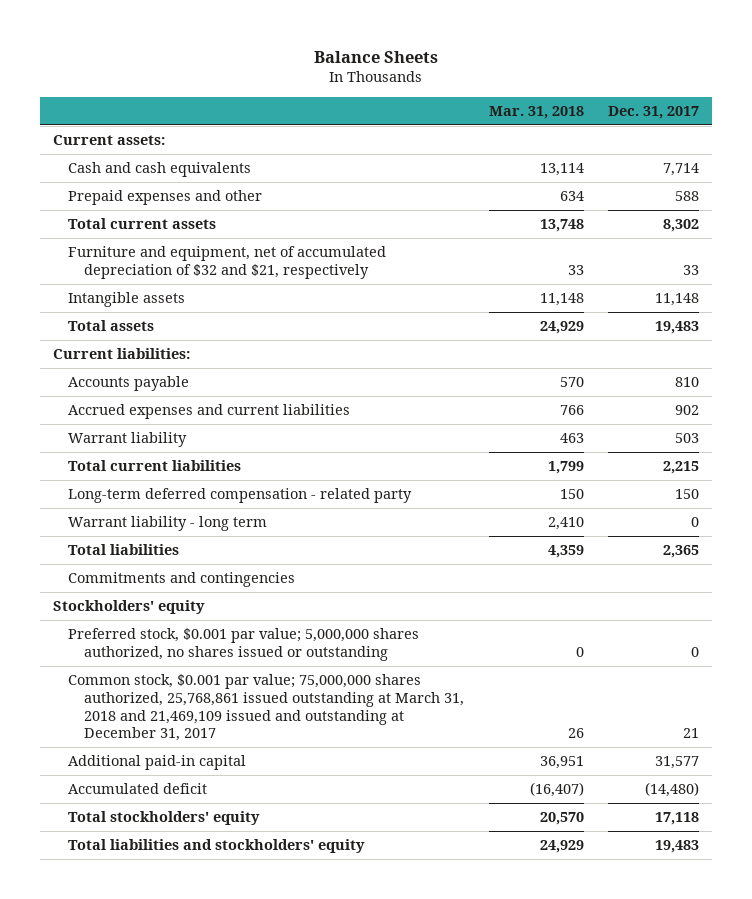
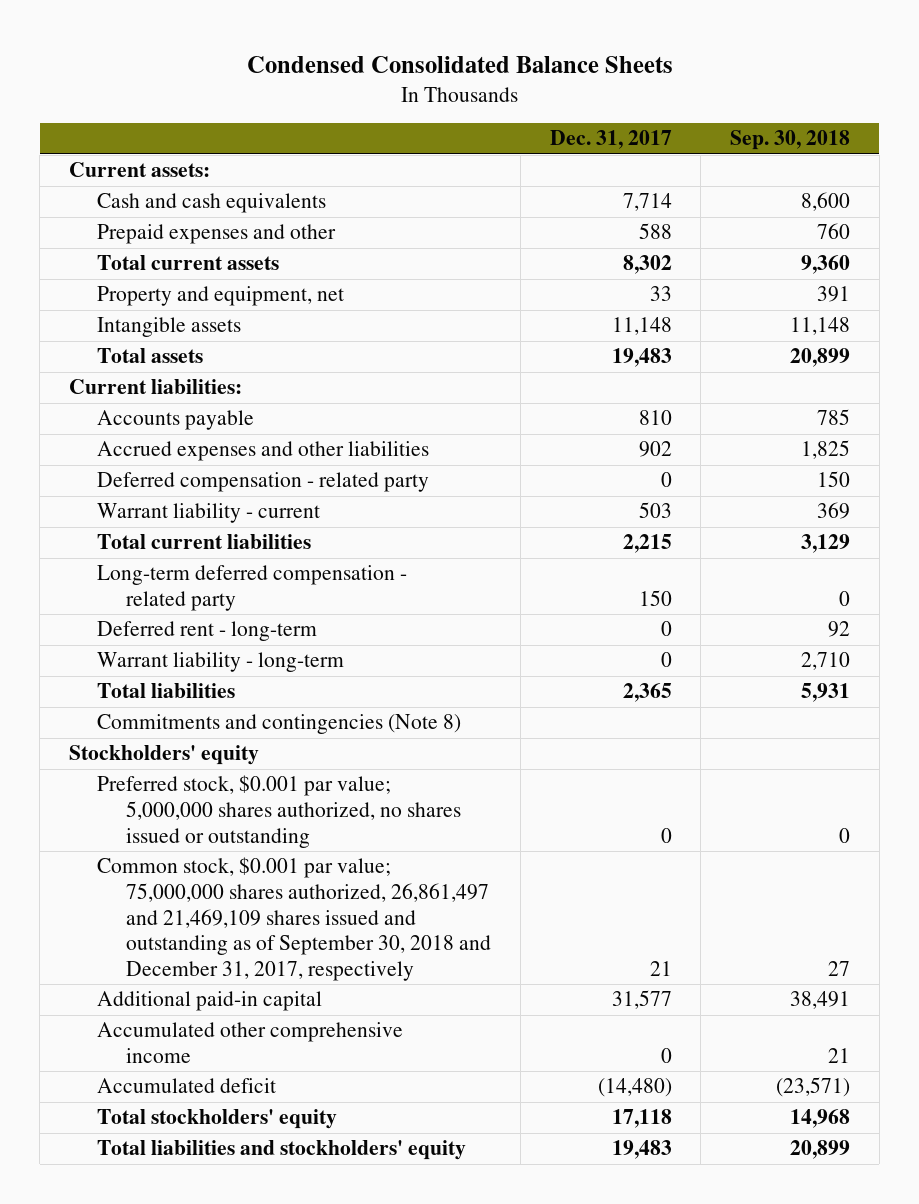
[313,50,438,63] Balance Sheets -> [246,55,673,73] Condensed Consolidated Balance Sheets
[488,105,584,119] Mar. 31, 2018 -> none
none -> [730,130,851,151] Sep. 30, 2018
[68,246,387,279] Furniture and equipment, net of accumulated depreciation of $32 and $21, respectively -> [97,286,345,307] Property and equipment, net
[68,404,351,420] Accrued expenses and current liabilities -> [97,441,430,462] Accrued expenses and other liabilities
none -> [97,472,430,493] Deferred compensation - related party
[68,432,188,448] Warrant liability -> [97,503,321,524] Warrant liability - current
none -> [97,621,318,642] Deferred rent - long-term
[68,516,268,532] Warrant liability - long term -> [97,652,345,673] Warrant liability - long-term
[68,572,296,588] Commitments and contingencies -> [97,714,462,735] Commitments and contingencies (Note 8)
[68,674,465,742] Common stock, $0.001 par value; 75,000,000 shares authorized, 25,768,861 issued outstanding at March 31, 2018 and 21,469,109 issued and outstanding at December 31, 2017 -> [97,857,492,982] Common stock, $0.001 par value; 75,000,000 shares authorized, 26,861,497 and 21,469,109 shares issued and outstanding as of September 30, 2018 and December 31, 2017, respectively
none -> [97,1022,404,1064] Accumulated other comprehensive income

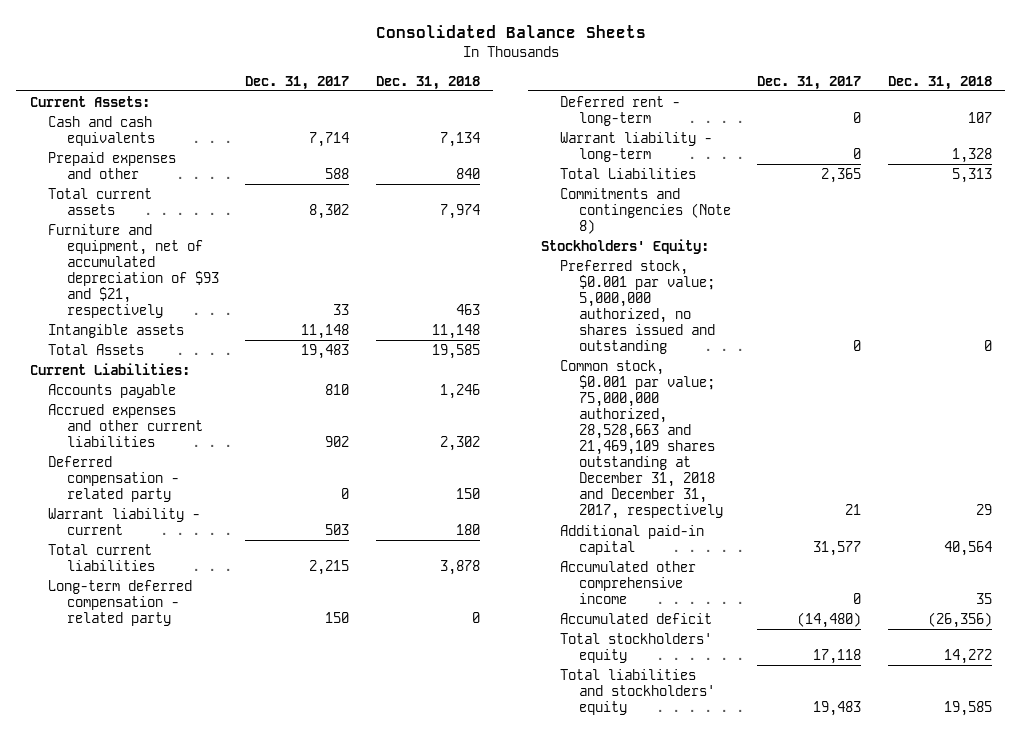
[246,55,673,73] Condensed Consolidated Balance Sheets -> [375,24,646,38] Consolidated Balance Sheets
[730,130,851,151] Sep. 30, 2018 -> none
none -> [376,75,481,90] Dec. 31, 2018
[68,162,210,178] Current assets: -> [29,95,150,107] Current Assets:
[97,286,345,307] Property and equipment, net -> [48,223,219,319] Furniture and equipment, net of accumulated depreciation of $93 and $21, respectively
[97,348,204,364] Total assets -> [48,343,145,355] Total Assets
[68,379,242,395] Current liabilities: -> [29,362,190,375] Current Liabilities:
[97,441,430,462] Accrued expenses and other liabilities -> [48,403,203,448] Accrued expenses and other current liabilities
[97,683,236,699] Total liabilities -> [560,167,697,179] Total Liabilities
[68,745,259,766] Stockholders' equity -> [541,238,710,254] Stockholders' Equity:
[97,775,462,848] Preferred stock, $0.001 par value; 5,000,000 shares authorized, no shares issued or outstanding -> [560,259,715,355] Preferred stock, $0.001 par value; 5,000,000 authorized, no shares issued and outstanding
[97,857,492,982] Common stock, $0.001 par value; 75,000,000 shares authorized, 26,861,497 and 21,469,109 shares issued and outstanding as of September 30, 2018 and December 31, 2017, respectively -> [560,359,723,520] Common stock, $0.001 par value; 75,000,000 authorized, 28,528,663 and 21,469,109 shares outstanding at December 31, 2018 and December 31, 2017, respectively

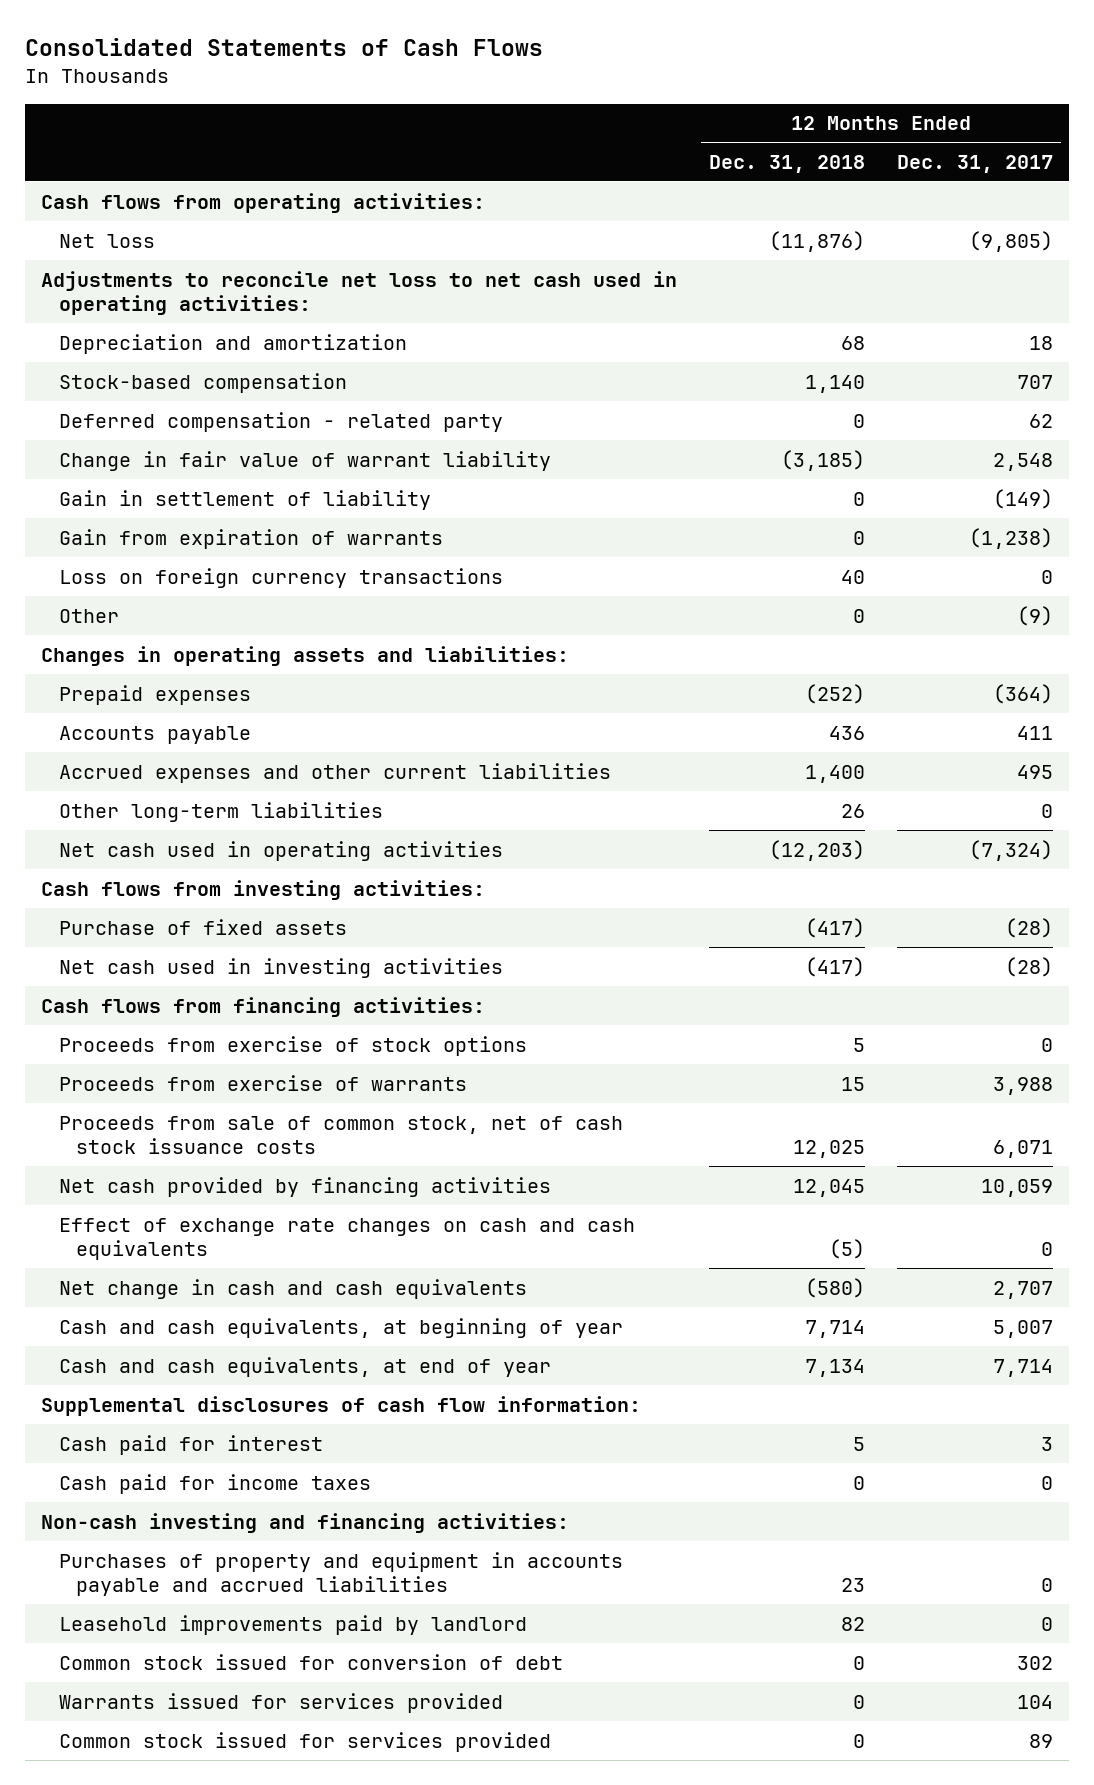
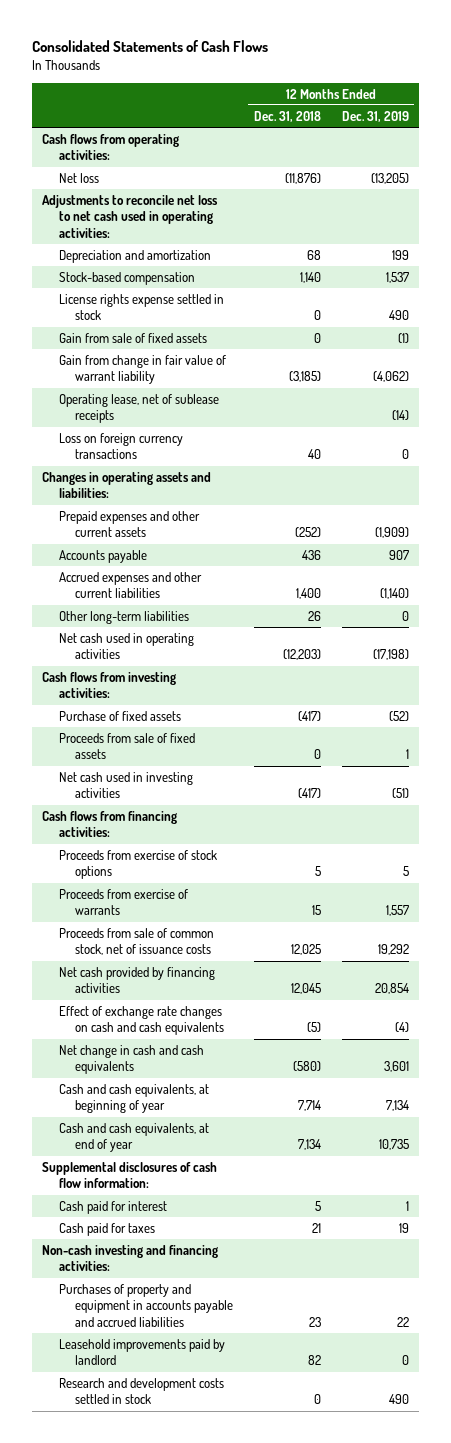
[897,154,1054,173] Dec. 31, 2017 -> none
none -> [341,110,409,122] Dec. 31, 2019
[58,411,503,432] Deferred compensation - related party -> none
[58,489,431,510] Gain in settlement of liability -> none
[58,528,443,549] Gain from expiration of warrants -> none
none -> [58,293,224,321] License rights expense settled in stock
none -> [58,332,207,343] Gain from sale of fixed assets
[58,450,551,471] Change in fair value of warrant liability -> [58,354,226,385] Gain from change in fair value of warrant liability
none -> [58,393,219,424] Operating lease, net of sublease receipts
[58,608,119,623] Other -> none
[58,684,251,705] Prepaid expenses -> [58,510,200,538] Prepaid expenses and other current assets
none -> [58,732,195,760] Proceeds from sale of fixed assets
[58,1115,623,1155] Proceeds from sale of common stock, net of cash stock issuance costs -> [58,927,214,956] Proceeds from sale of common stock, net of issuance costs
[58,1473,371,1494] Cash paid for income taxes -> [58,1222,155,1236] Cash paid for taxes
[853,1475,866,1490] 0 -> [311,1222,321,1233] 21
[58,1653,563,1670] Common stock issued for conversion of debt -> none
[58,1692,503,1713] Warrants issued for services provided -> none
[58,1731,551,1752] Common stock issued for services provided -> none
none -> [58,1377,224,1405] Research and development costs settled in stock

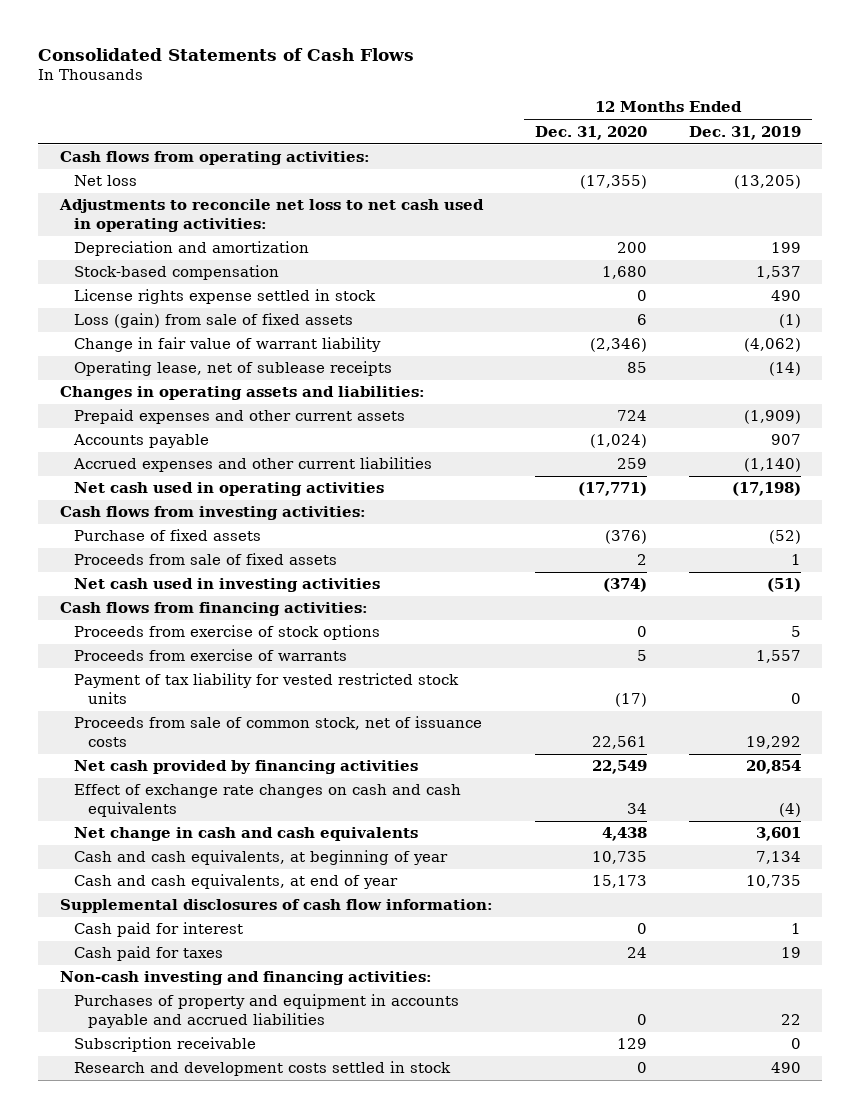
[253,110,321,122] Dec. 31, 2018 -> none
none -> [534,125,647,140] Dec. 31, 2020
[58,332,207,343] Gain from sale of fixed assets -> [73,313,353,329] Loss (gain) from sale of fixed assets
[58,354,226,385] Gain from change in fair value of warrant liability -> [73,337,381,353] Change in fair value of warrant liability
[58,432,183,460] Loss on foreign currency transactions -> none
[58,610,189,624] Other long-term liabilities -> none
none -> [73,673,459,704] Payment of tax liability for vested restricted stock units
[58,1338,225,1366] Leasehold improvements paid by landlord -> none
none -> [73,1037,256,1053] Subscription receivable

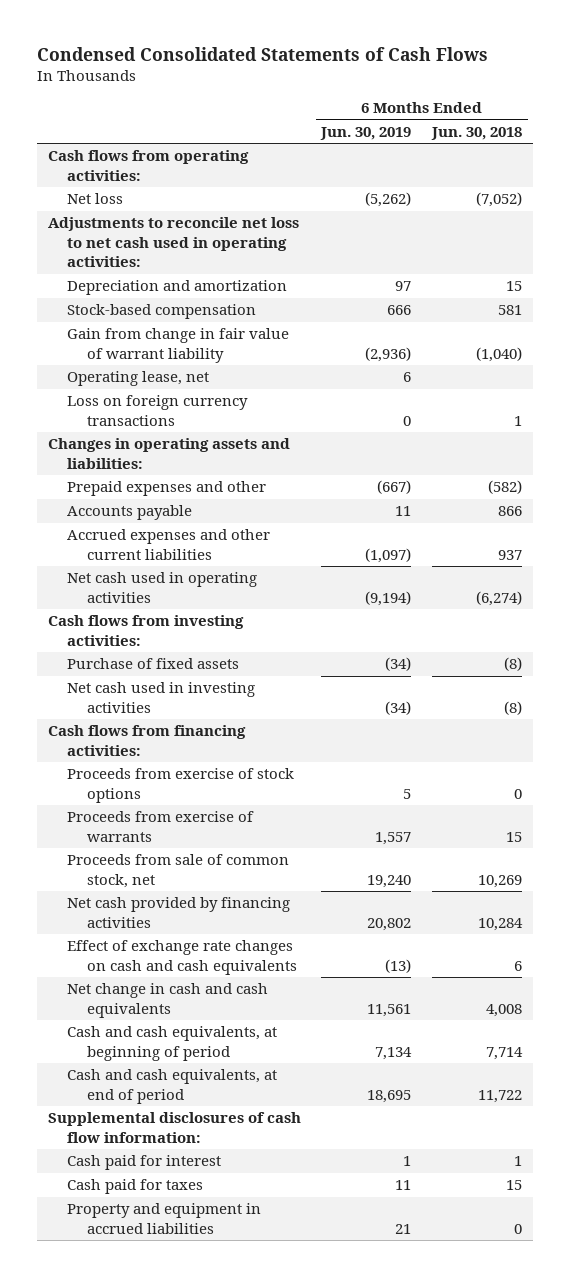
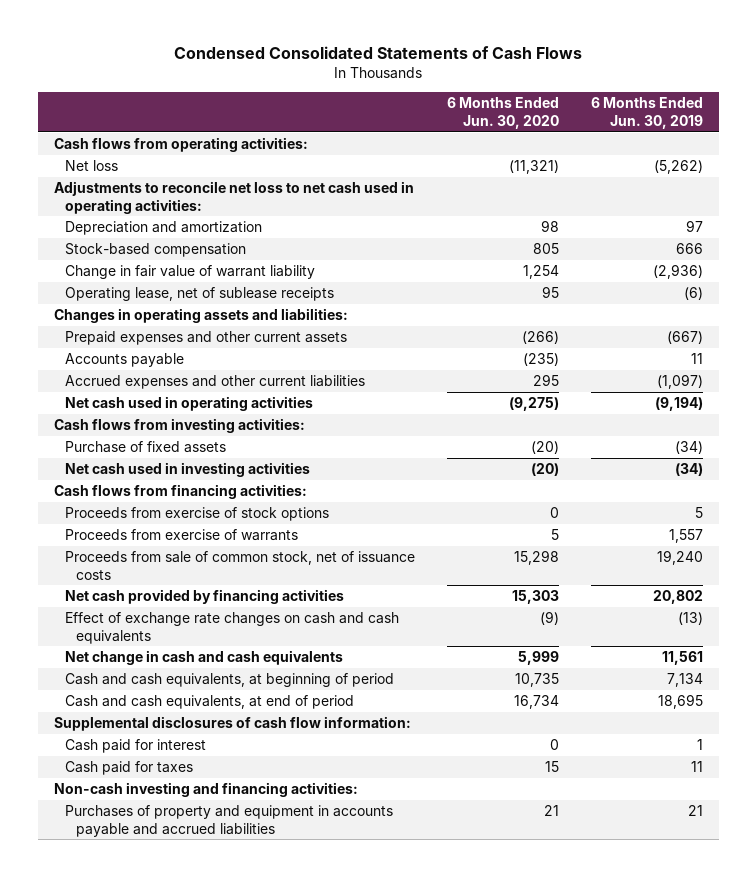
[431,126,523,140] Jun. 30, 2018 -> none
none -> [446,97,559,129] 6 Months Ended Jun. 30, 2020
[67,395,249,426] Loss on foreign currency transactions -> none
[67,328,290,363] Gain from change in fair value of warrant liability -> [64,265,315,280] Change in fair value of warrant liability
[67,371,210,387] Operating lease, net -> [64,287,334,302] Operating lease, net of sublease receipts
[403,372,412,383] 6 -> [683,287,703,301] (6)
[67,481,267,497] Prepaid expenses and other -> [64,331,347,346] Prepaid expenses and other current assets
[67,854,290,888] Proceeds from sale of common stock, net -> [64,551,415,580] Proceeds from sale of common stock, net of issuance costs
none -> [53,782,358,798] Non-cash investing and financing activities:
[67,1203,262,1234] Property and equipment in accrued liabilities -> [64,805,393,837] Purchases of property and equipment in accounts payable and accrued liabilities

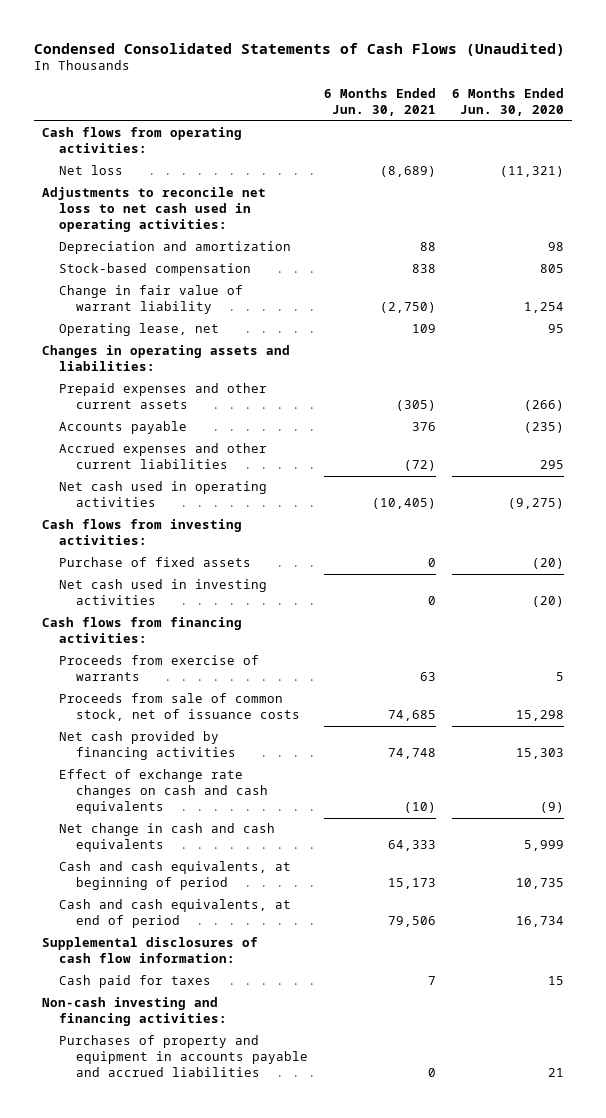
[174,46,583,60] Condensed Consolidated Statements of Cash Flows -> [34,42,566,56] Condensed Consolidated Statements of Cash Flows (Unaudited)
[590,97,703,129] 6 Months Ended Jun. 30, 2019 -> none
none -> [324,88,437,117] 6 Months Ended Jun. 30, 2021
[64,287,334,302] Operating lease, net of sublease receipts -> [59,323,220,337] Operating lease, net
[64,507,329,522] Proceeds from exercise of stock options -> none
[64,739,206,754] Cash paid for interest -> none

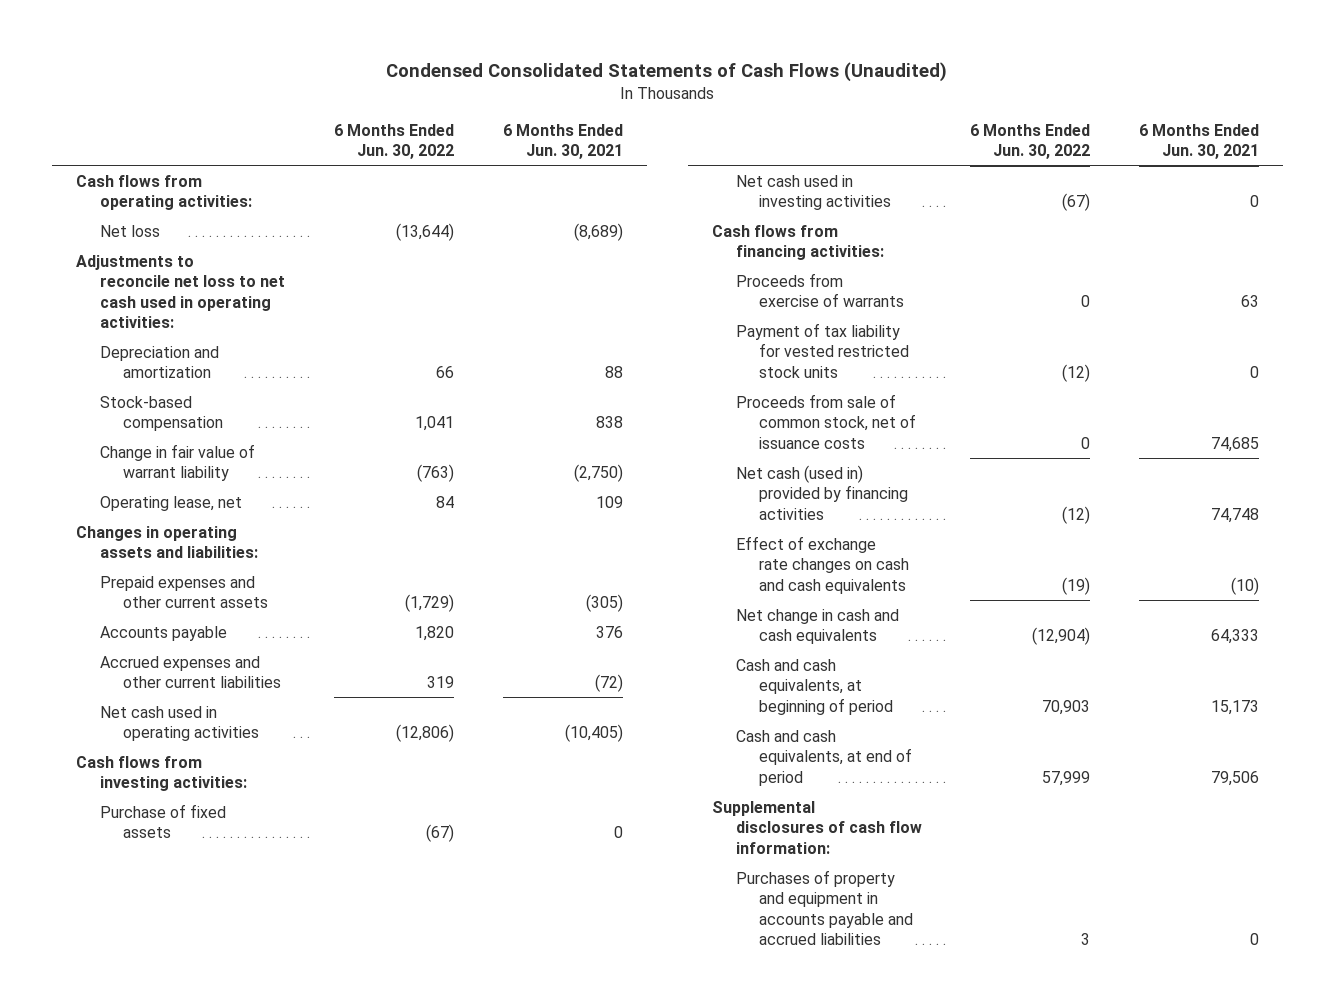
[452,88,565,117] 6 Months Ended Jun. 30, 2020 -> none
none -> [334,123,455,160] 6 Months Ended Jun. 30, 2022
none -> [735,322,910,378] Payment of tax liability for vested restricted stock units
[59,731,236,761] Net cash provided by financing activities -> [735,464,909,520] Net cash (used in) provided by financing activities
[59,975,212,989] Cash paid for taxes -> none
[42,997,228,1027] Non-cash investing and financing activities: -> none

